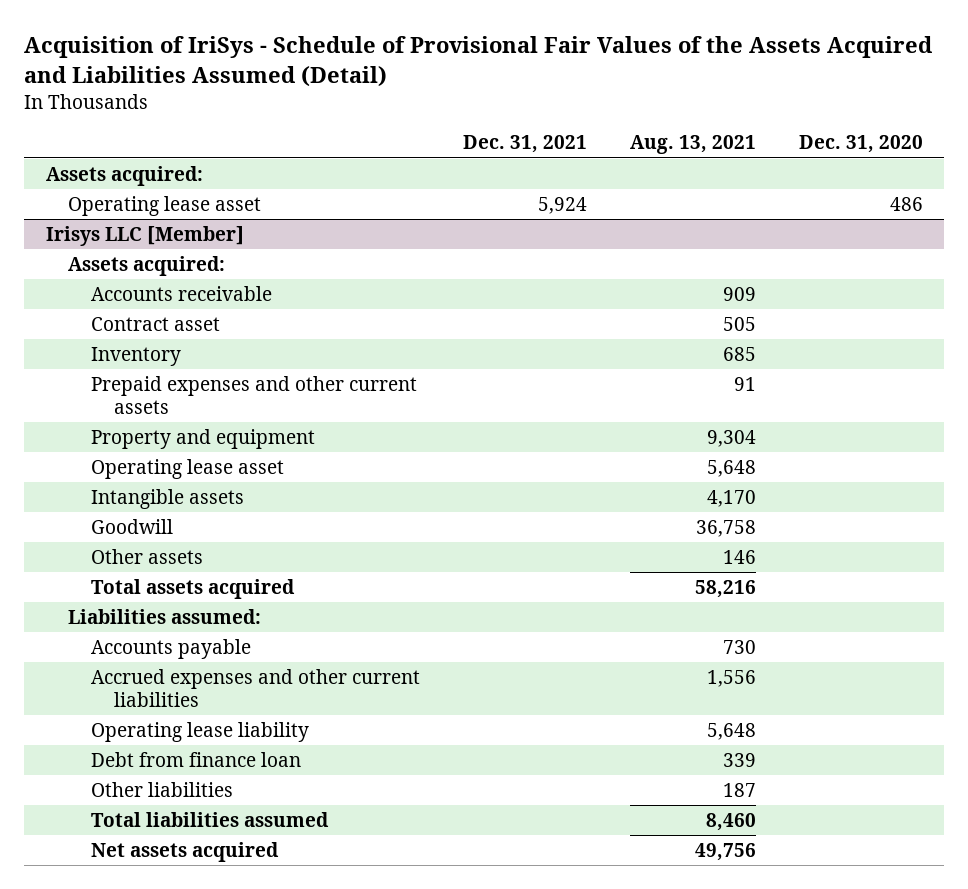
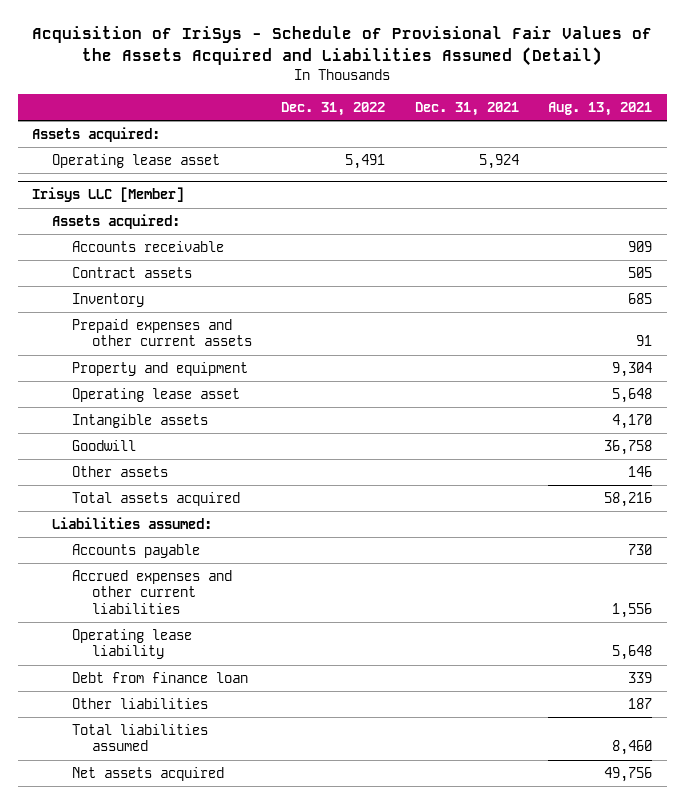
[798,135,923,154] Dec. 31, 2020 -> none
none -> [281,101,386,116] Dec. 31, 2022
[91,316,221,331] Contract asset -> [72,267,193,279] Contract assets

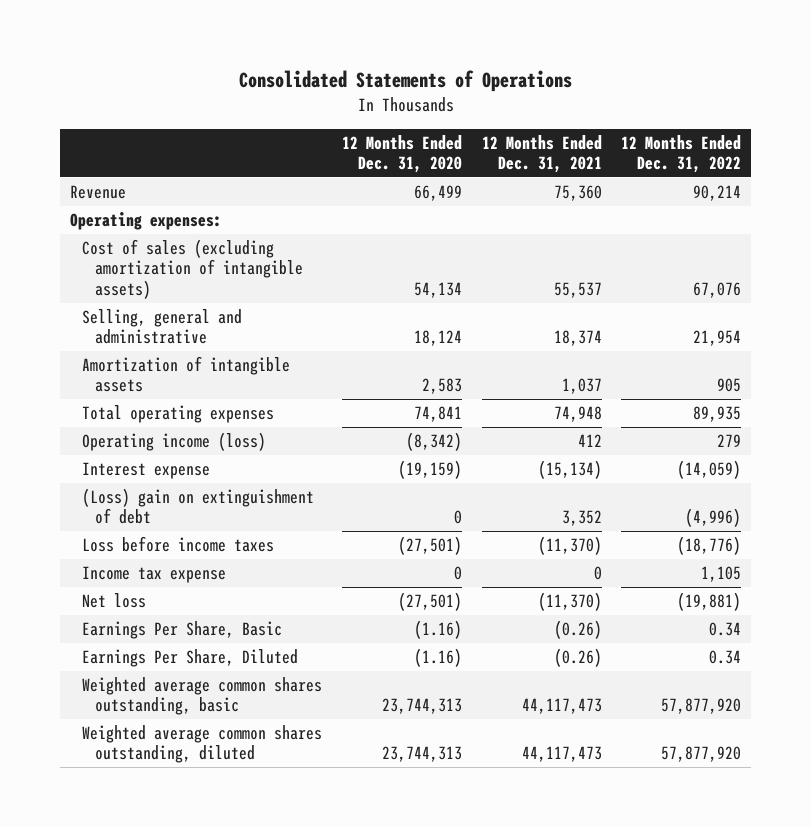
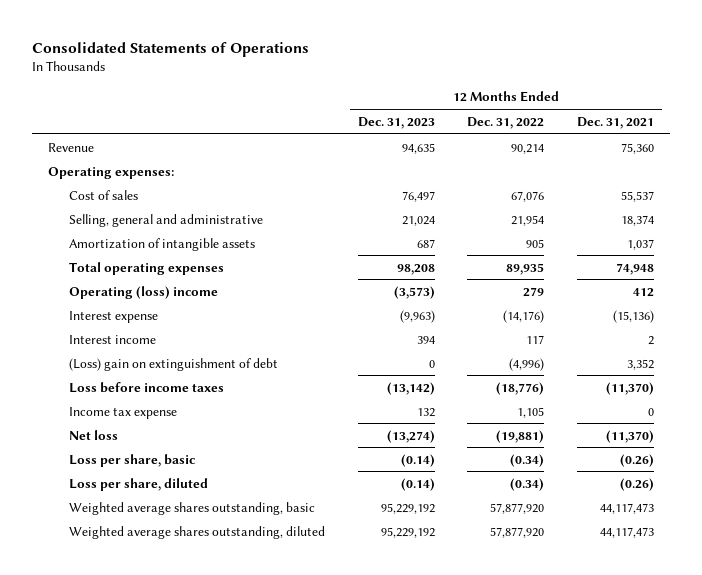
[341,134,462,174] 12 Months Ended Dec. 31, 2020 -> none
none -> [357,116,435,129] Dec. 31, 2023
[82,239,303,299] Cost of sales (excluding amortization of intangible assets) -> [69,189,139,200] Cost of sales
[82,432,267,452] Operating income (loss) -> [69,285,219,299] Operating (loss) income
[537,460,602,480] (15,134) -> [612,309,654,323] (15,136)
[677,460,742,480] (14,059) -> [503,309,545,323] (14,176)
none -> [69,334,157,344] Interest income
[82,621,283,640] Earnings Per Share, Basic -> [69,453,196,467] Loss per share, basic
[709,622,742,637] 0.34 -> [510,453,545,467] (0.34)
[82,649,299,668] Earnings Per Share, Diluted -> [69,477,209,491] Loss per share, diluted
[709,650,742,665] 0.34 -> [510,477,545,491] (0.34)
[82,677,323,716] Weighted average common shares outstanding, basic -> [69,501,316,515] Weighted average shares outstanding, basic
[82,725,323,764] Weighted average common shares outstanding, diluted -> [69,525,326,539] Weighted average shares outstanding, diluted

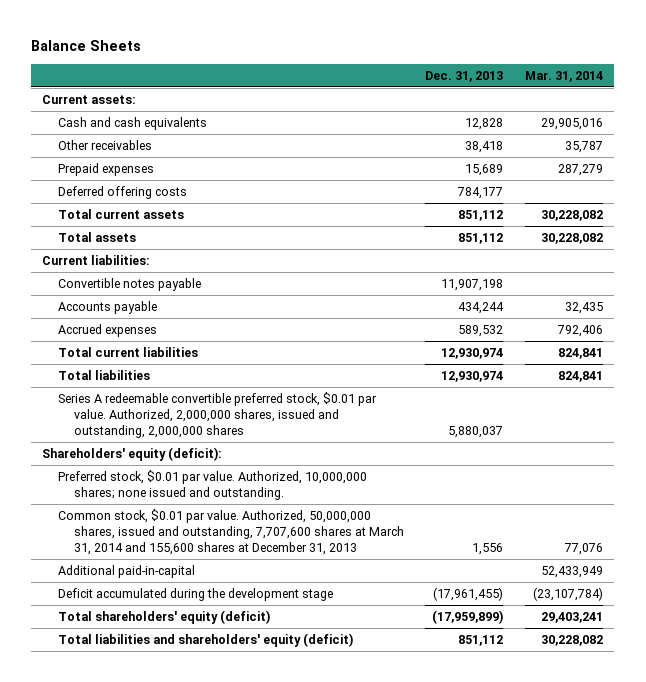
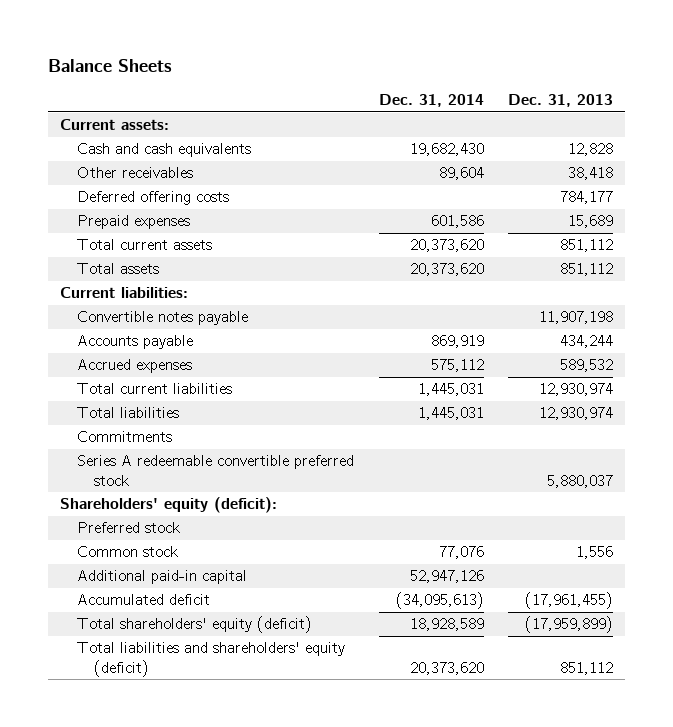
[525,70,604,82] Mar. 31, 2014 -> none
none -> [378,93,484,107] Dec. 31, 2014
[57,162,154,176] Prepaid expenses -> [77,215,191,230] Prepaid expenses
none -> [77,431,173,443] Commitments
[57,391,377,439] Series A redeemable convertible preferred stock, $0.01 par value. Authorized, 2,000,000 shares, issued and outstanding, 2,000,000 shares -> [77,455,355,486] Series A redeemable convertible preferred stock
[57,469,367,501] Preferred stock, $0.01 par value. Authorized, 10,000,000 shares; none issued and outstanding. -> [77,522,181,534] Preferred stock
[57,508,404,556] Common stock, $0.01 par value. Authorized, 50,000,000 shares, issued and outstanding, 7,707,600 shares at March 31, 2014 and 155,600 shares at December 31, 2013 -> [77,546,179,558] Common stock
[57,564,195,578] Additional paid-in-capital -> [77,570,248,585] Additional paid-in capital
[57,587,333,601] Deficit accumulated during the development stage -> [77,594,211,606] Accumulated deficit

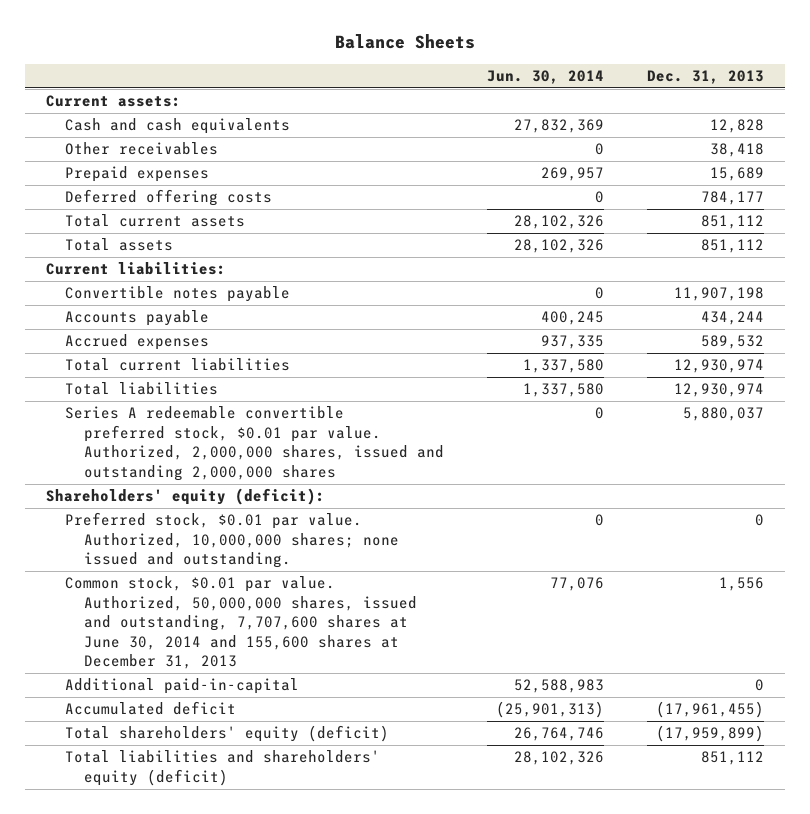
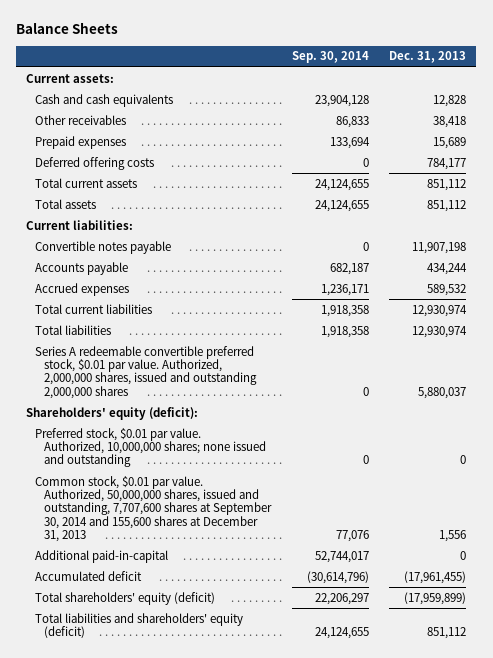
[486,69,604,84] Jun. 30, 2014 -> none
none -> [291,51,369,64] Sep. 30, 2014
[65,512,400,569] Preferred stock, $0.01 par value. Authorized, 10,000,000 shares; none issued and outstanding. -> [35,427,267,468] Preferred stock, $0.01 par value. Authorized, 10,000,000 shares; none issued and outstanding
[65,576,418,670] Common stock, $0.01 par value. Authorized, 50,000,000 shares, issued and outstanding, 7,707,600 shares at June 30, 2014 and 155,600 shares at December 31, 2013 -> [35,475,273,542] Common stock, $0.01 par value. Authorized, 50,000,000 shares, issued and outstanding, 7,707,600 shares at September 30, 2014 and 155,600 shares at December 31, 2013

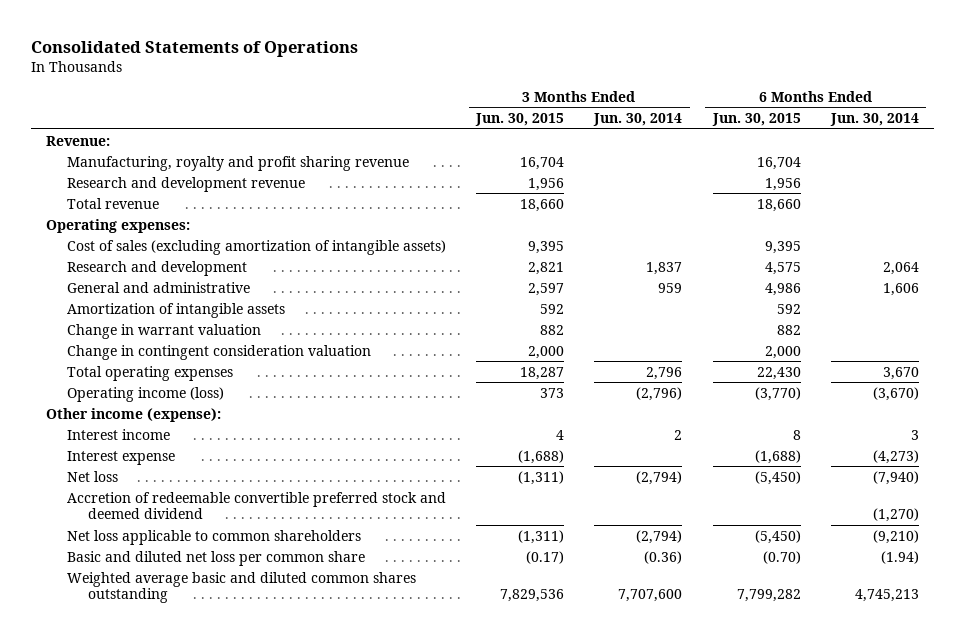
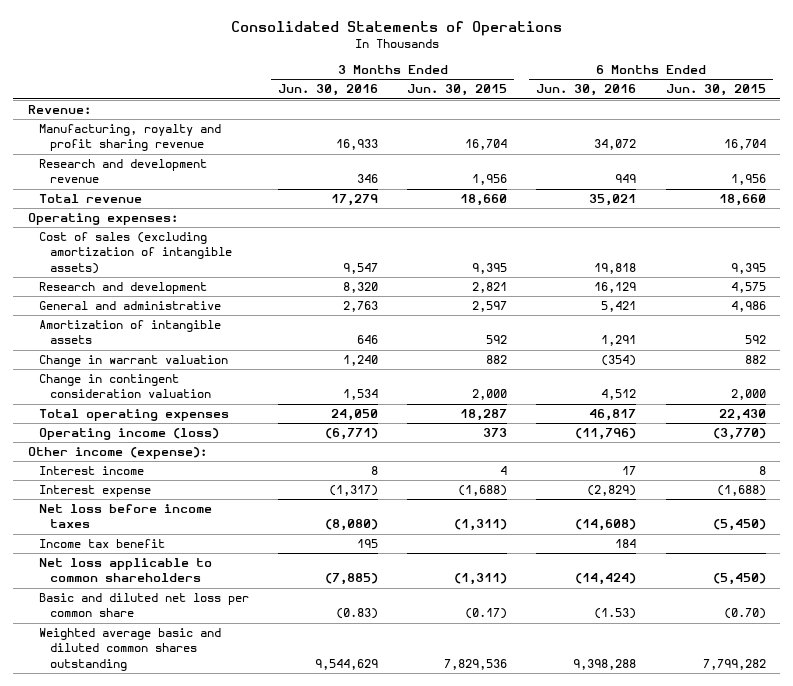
[593,113,683,127] Jun. 30, 2014 -> none
[829,113,919,127] Jun. 30, 2014 -> none
none -> [277,84,378,97] Jun. 30, 2016
none -> [536,84,637,97] Jun. 30, 2016
[67,491,447,520] Accretion of redeemable convertible preferred stock and deemed dividend -> none
[67,470,119,482] Net loss -> [38,504,212,529] Net loss before income taxes
none -> [38,539,165,549] Income tax benefit

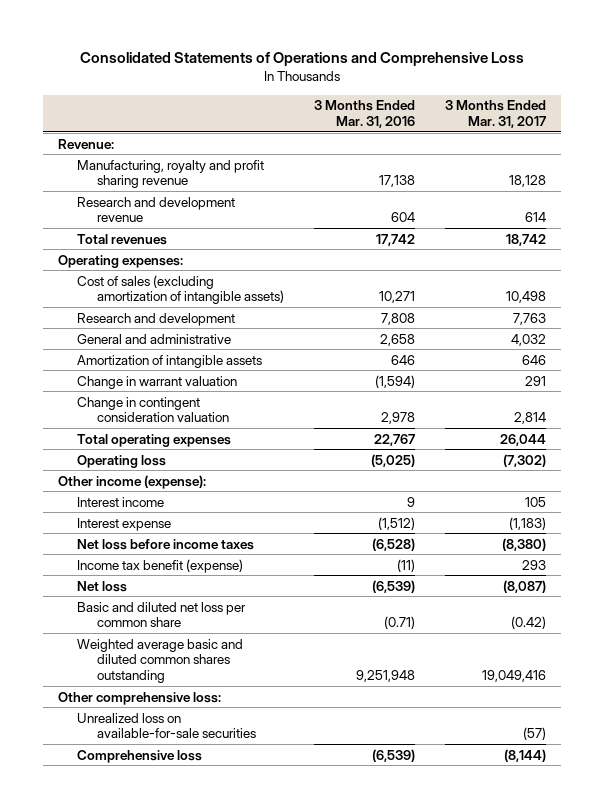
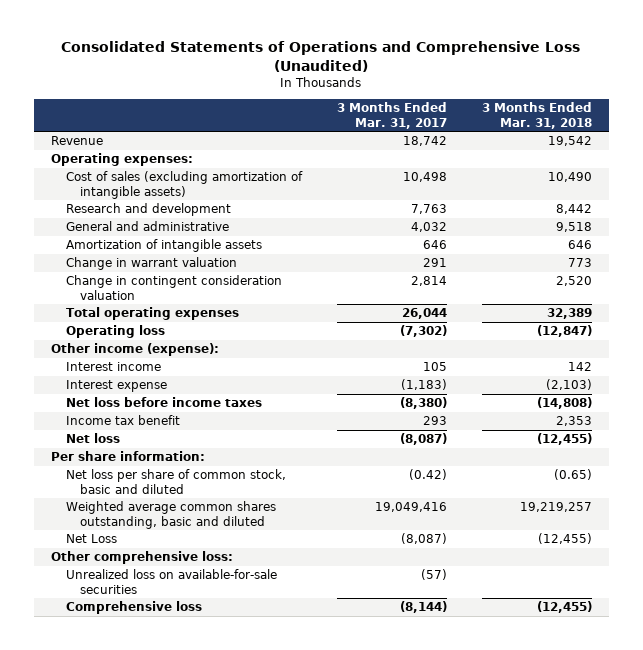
[80,52,525,67] Consolidated Statements of Operations and Comprehensive Loss -> [61,41,581,72] Consolidated Statements of Operations and Comprehensive Loss (Unaudited)
[313,100,415,128] 3 Months Ended Mar. 31, 2016 -> none
none -> [481,102,592,129] 3 Months Ended Mar. 31, 2018
[57,138,114,149] Revenue: -> none
[77,159,265,189] Manufacturing, royalty and profit sharing revenue -> none
[77,196,236,223] Research and development revenue -> none
[77,233,168,245] Total revenues -> [51,136,104,146] Revenue
[77,558,244,573] Income tax benefit (expense) -> [65,415,180,426] Income tax benefit
none -> [51,451,206,462] Per share information:
[77,601,247,628] Basic and diluted net loss per common share -> [65,469,286,494] Net loss per share of common stock, basic and diluted
[77,638,244,684] Weighted average basic and diluted common shares outstanding -> [65,501,276,529] Weighted average common shares outstanding, basic and diluted
none -> [65,534,117,544] Net Loss

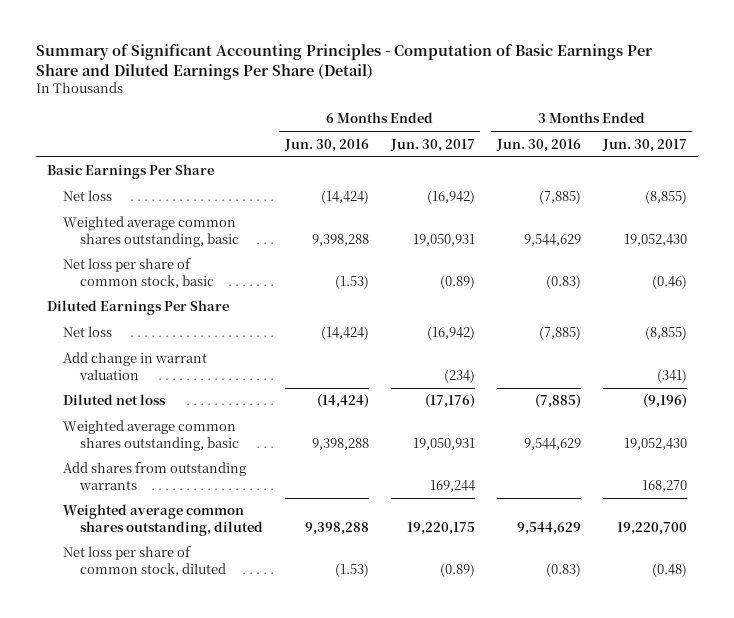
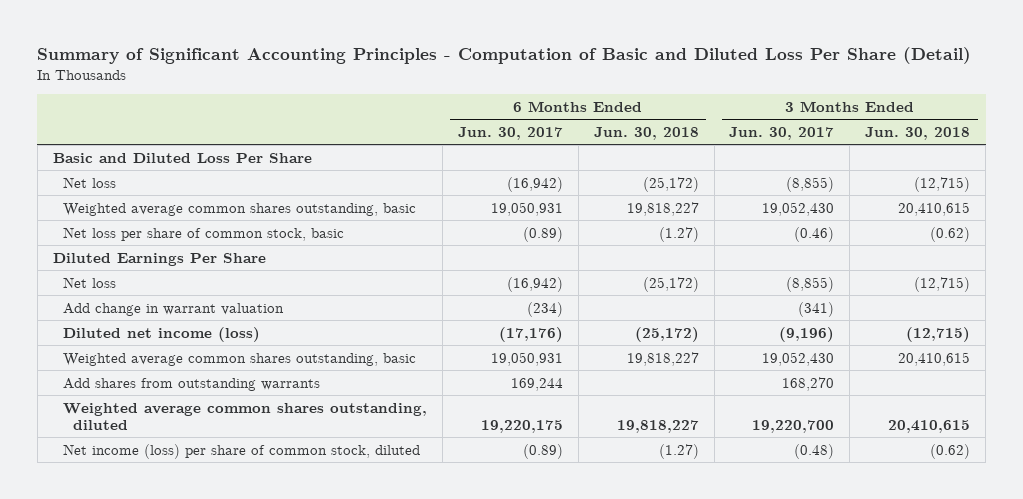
[36,43,654,80] Summary of Significant Accounting Principles - Computation of Basic Earnings Per Share and Diluted Earnings Per Share (Detail) -> [37,46,972,64] Summary of Significant Accounting Principles - Computation of Basic and Diluted Loss Per Share (Detail)
[283,138,369,152] Jun. 30, 2016 -> none
[495,138,581,152] Jun. 30, 2016 -> none
none -> [593,126,699,140] Jun. 30, 2018
none -> [865,126,971,140] Jun. 30, 2018
[47,164,215,180] Basic Earnings Per Share -> none
none -> [52,152,312,163] Basic and Diluted Loss Per Share
[63,394,167,406] Diluted net loss -> [62,326,260,342] Diluted net income (loss)
[63,546,226,576] Net loss per share of common stock, diluted -> [62,443,420,459] Net income (loss) per share of common stock, diluted

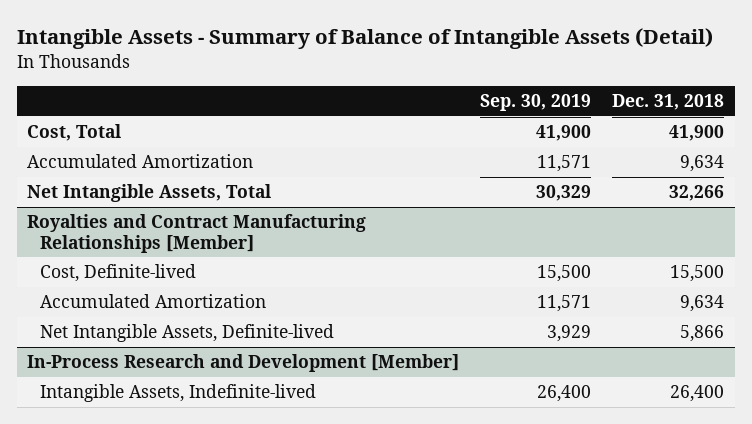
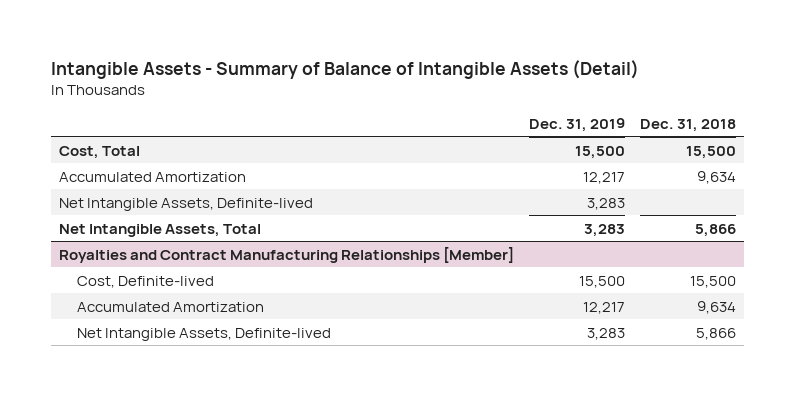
[480,94,592,112] Sep. 30, 2019 -> none
none -> [528,117,625,132] Dec. 31, 2019
[669,125,725,142] 41,900 -> [686,145,737,159] 15,500
none -> [58,197,313,211] Net Intangible Assets, Definite-lived
[669,185,725,202] 32,266 -> [695,223,737,237] 5,866
[27,354,460,373] In-Process Research and Development [Member] -> none
[40,384,317,403] Intangible Assets, Indefinite-lived -> none

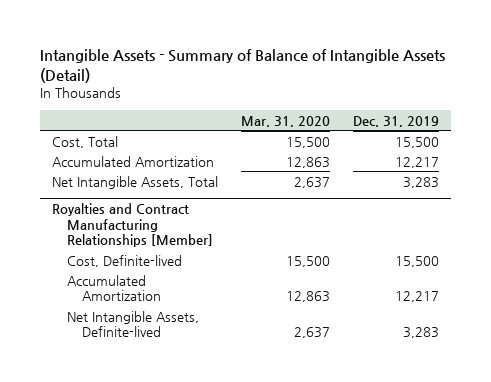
[640,118,737,132] Dec. 31, 2018 -> none
none -> [241,115,331,127] Mar. 31, 2020
[58,197,313,211] Net Intangible Assets, Definite-lived -> none

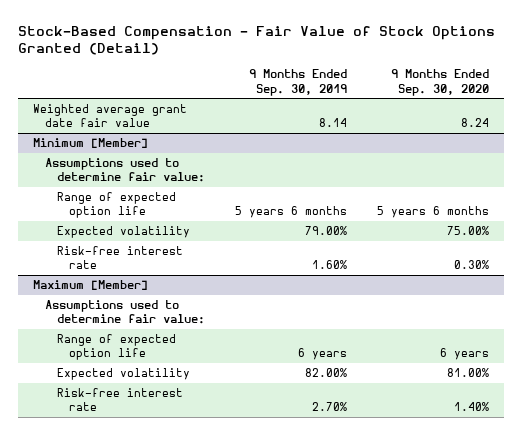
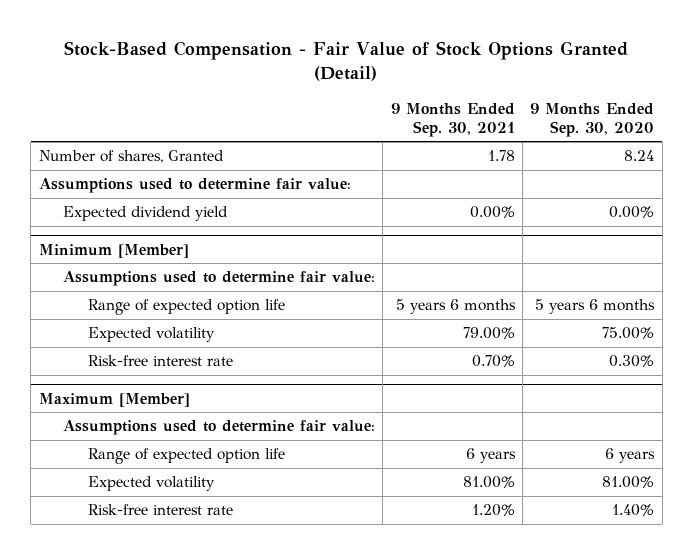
[249,69,348,96] 9 Months Ended Sep. 30, 2019 -> none
none -> [390,102,515,137] 9 Months Ended Sep. 30, 2021
[33,104,188,128] Weighted average grant date fair value -> [38,150,224,164] Number of shares, Granted
none -> [38,178,351,194] Assumptions used to determine fair value:
none -> [63,206,229,222] Expected dividend yield

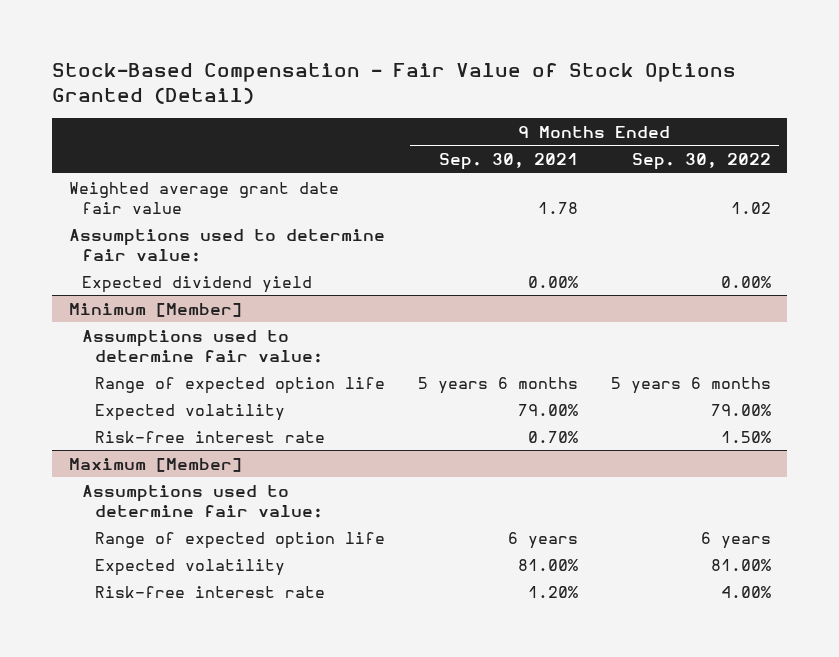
[530,102,655,137] 9 Months Ended Sep. 30, 2020 -> none
none -> [631,152,771,170] Sep. 30, 2022
[38,150,224,164] Number of shares, Granted -> [68,181,339,214] Weighted average grant date fair value

